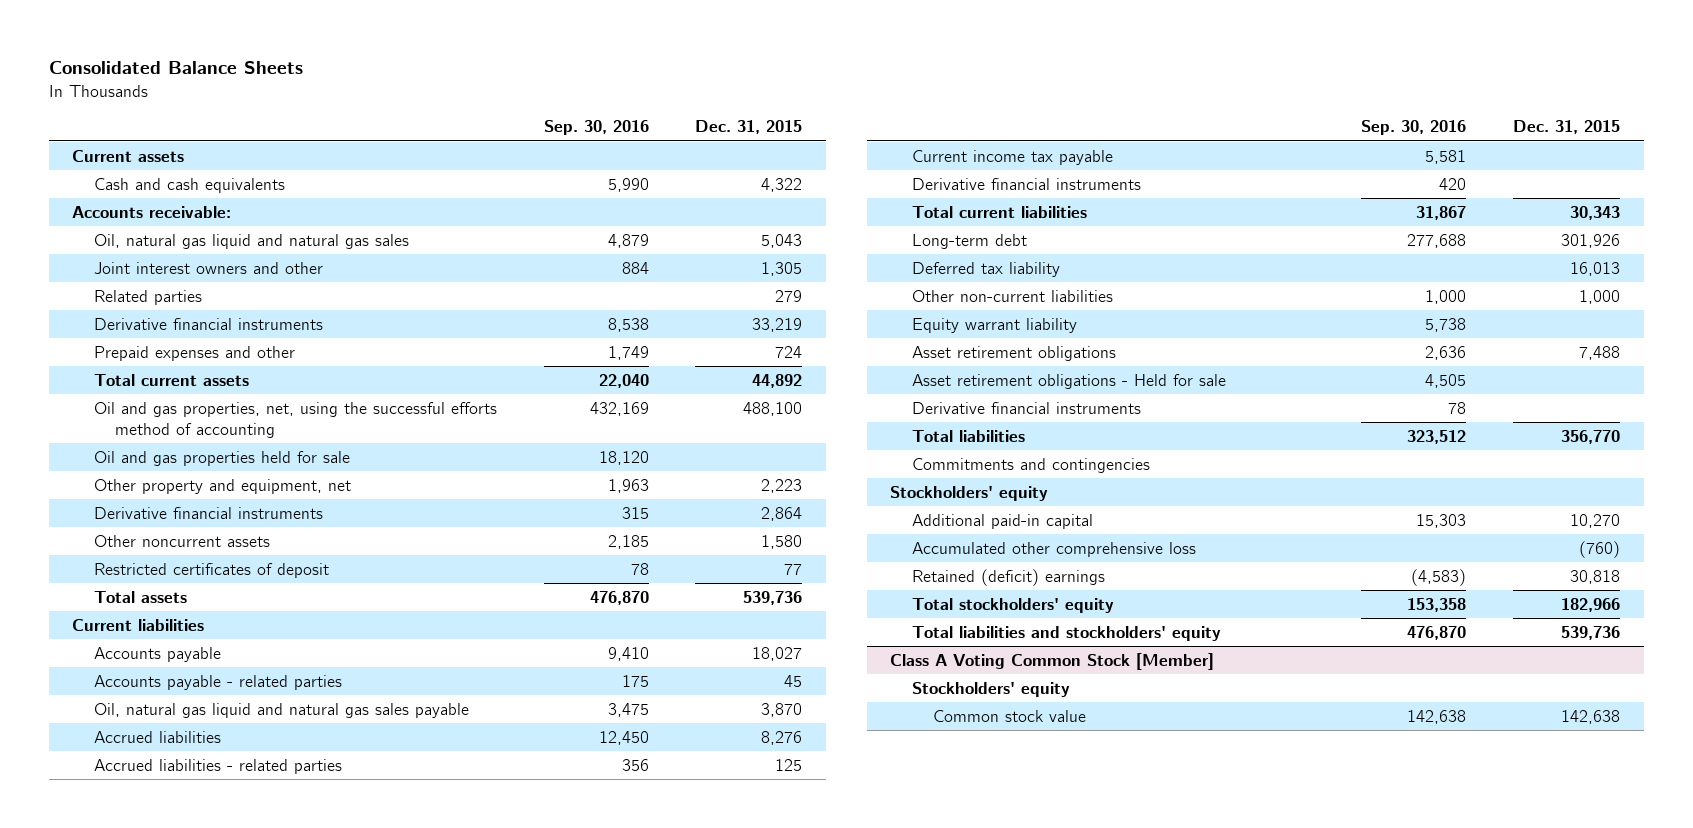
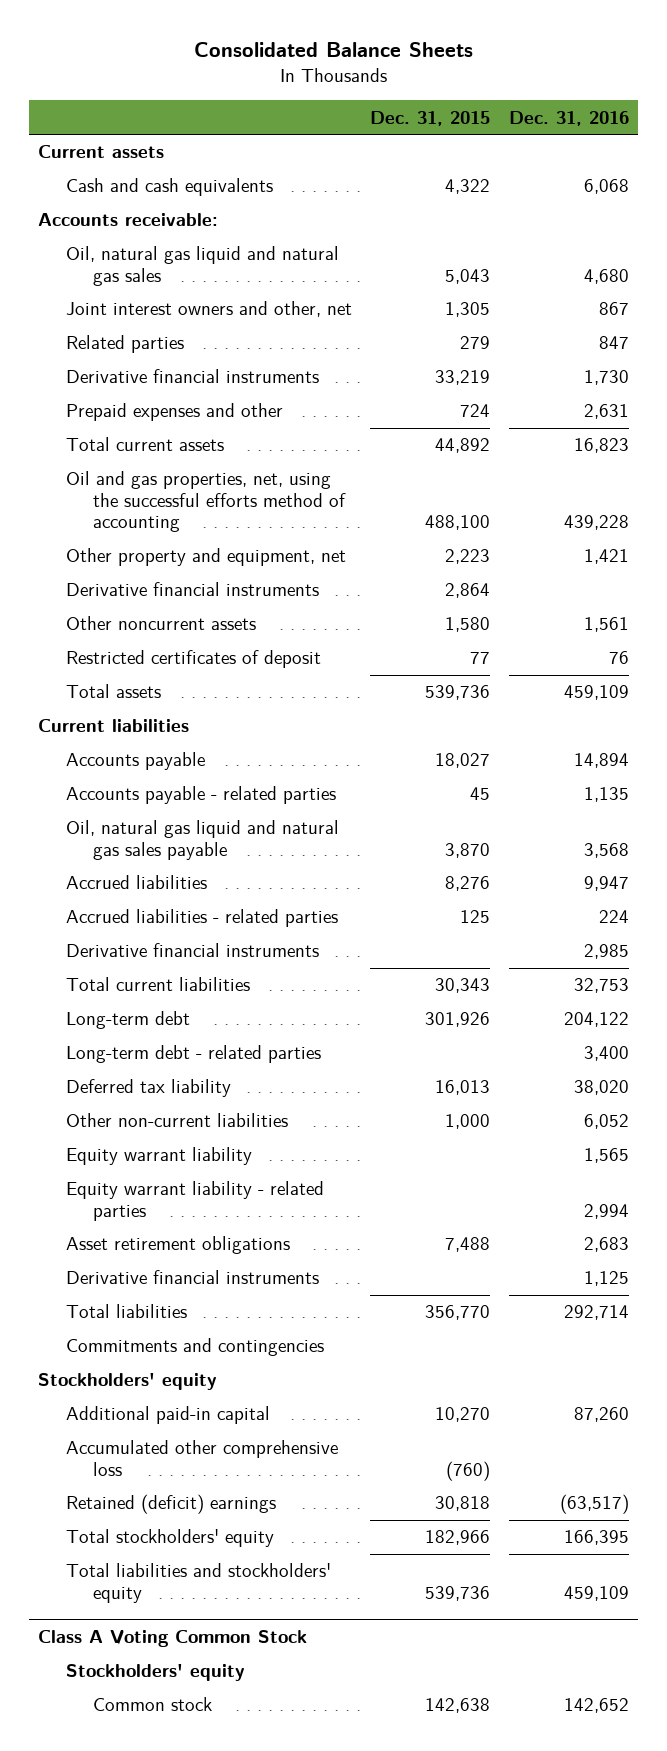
[543,120,649,136] Sep. 30, 2016 -> none
none -> [508,110,629,126] Dec. 31, 2016
[93,261,323,274] Joint interest owners and other -> [65,301,352,318] Joint interest owners and other, net
[93,450,350,466] Oil and gas properties held for sale -> none
[911,149,1113,165] Current income tax payable -> none
none -> [65,1045,321,1064] Long-term debt - related parties
none -> [65,1181,324,1221] Equity warrant liability - related parties
[911,373,1226,389] Asset retirement obligations - Held for sale -> none
[890,652,1215,670] Class A Voting Common Stock [Member] -> [38,1630,308,1648] Class A Voting Common Stock
[932,709,1086,722] Common stock value -> [93,1697,213,1712] Common stock

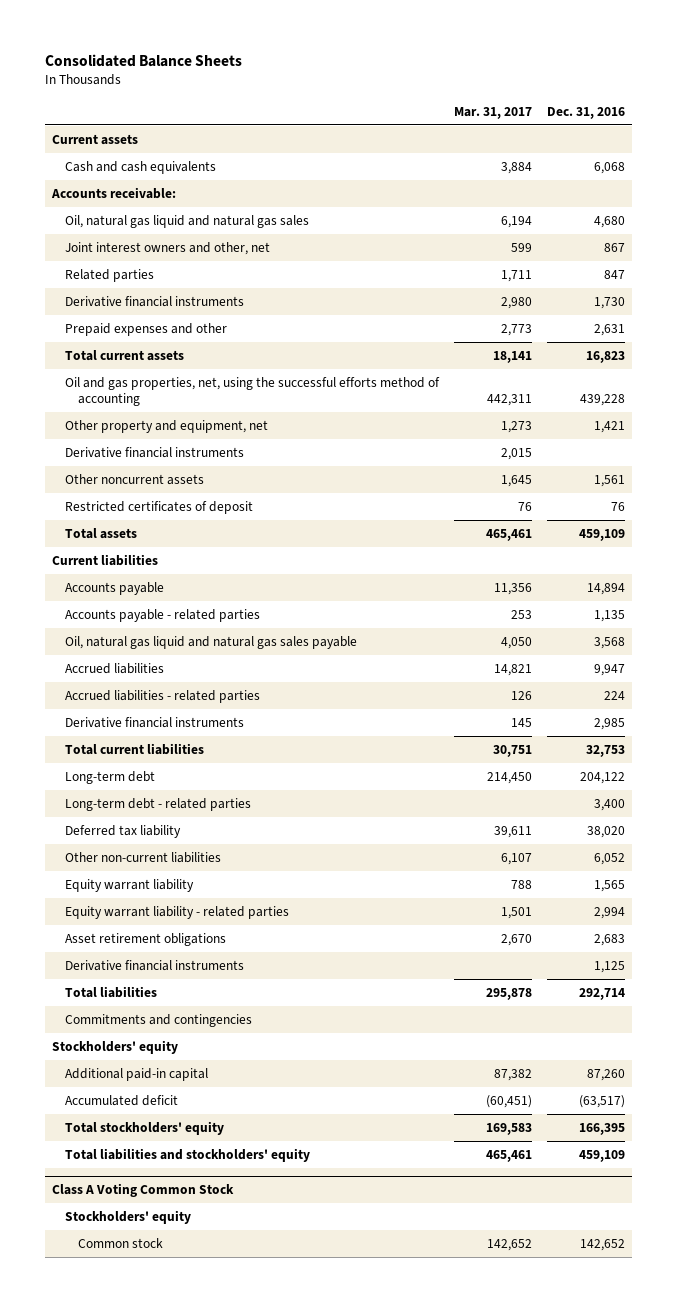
[370,110,491,126] Dec. 31, 2015 -> none
none -> [453,106,532,119] Mar. 31, 2017
[65,1440,338,1476] Accumulated other comprehensive loss -> none
[65,1494,276,1515] Retained (deficit) earnings -> [64,1094,178,1106] Accumulated deficit

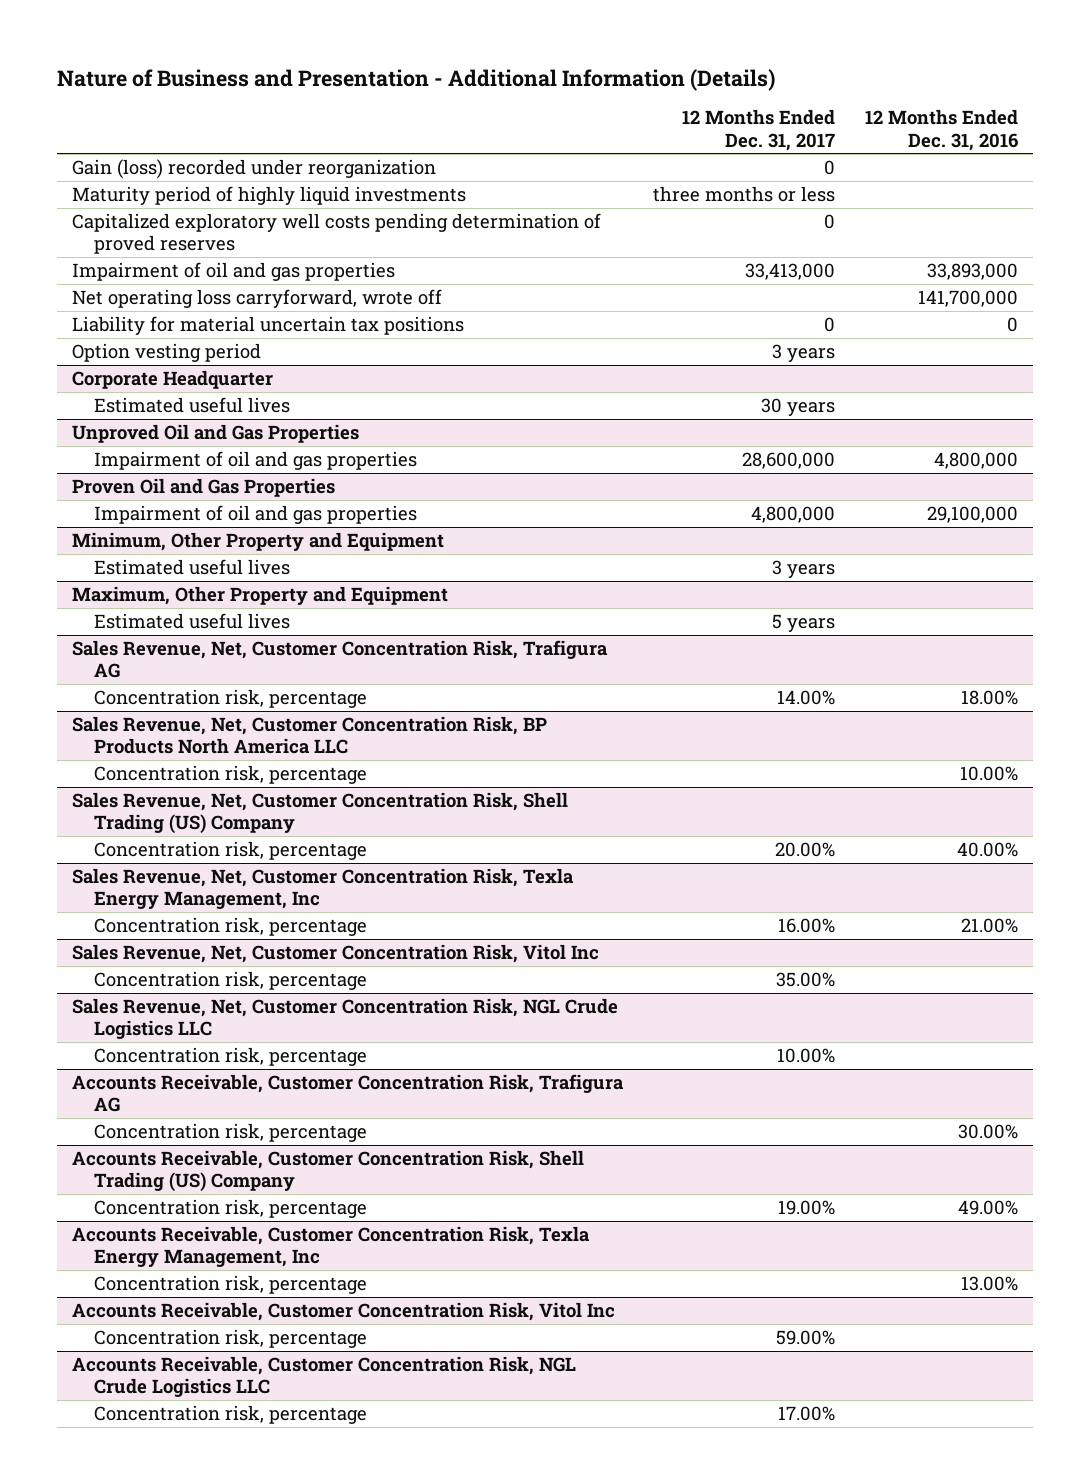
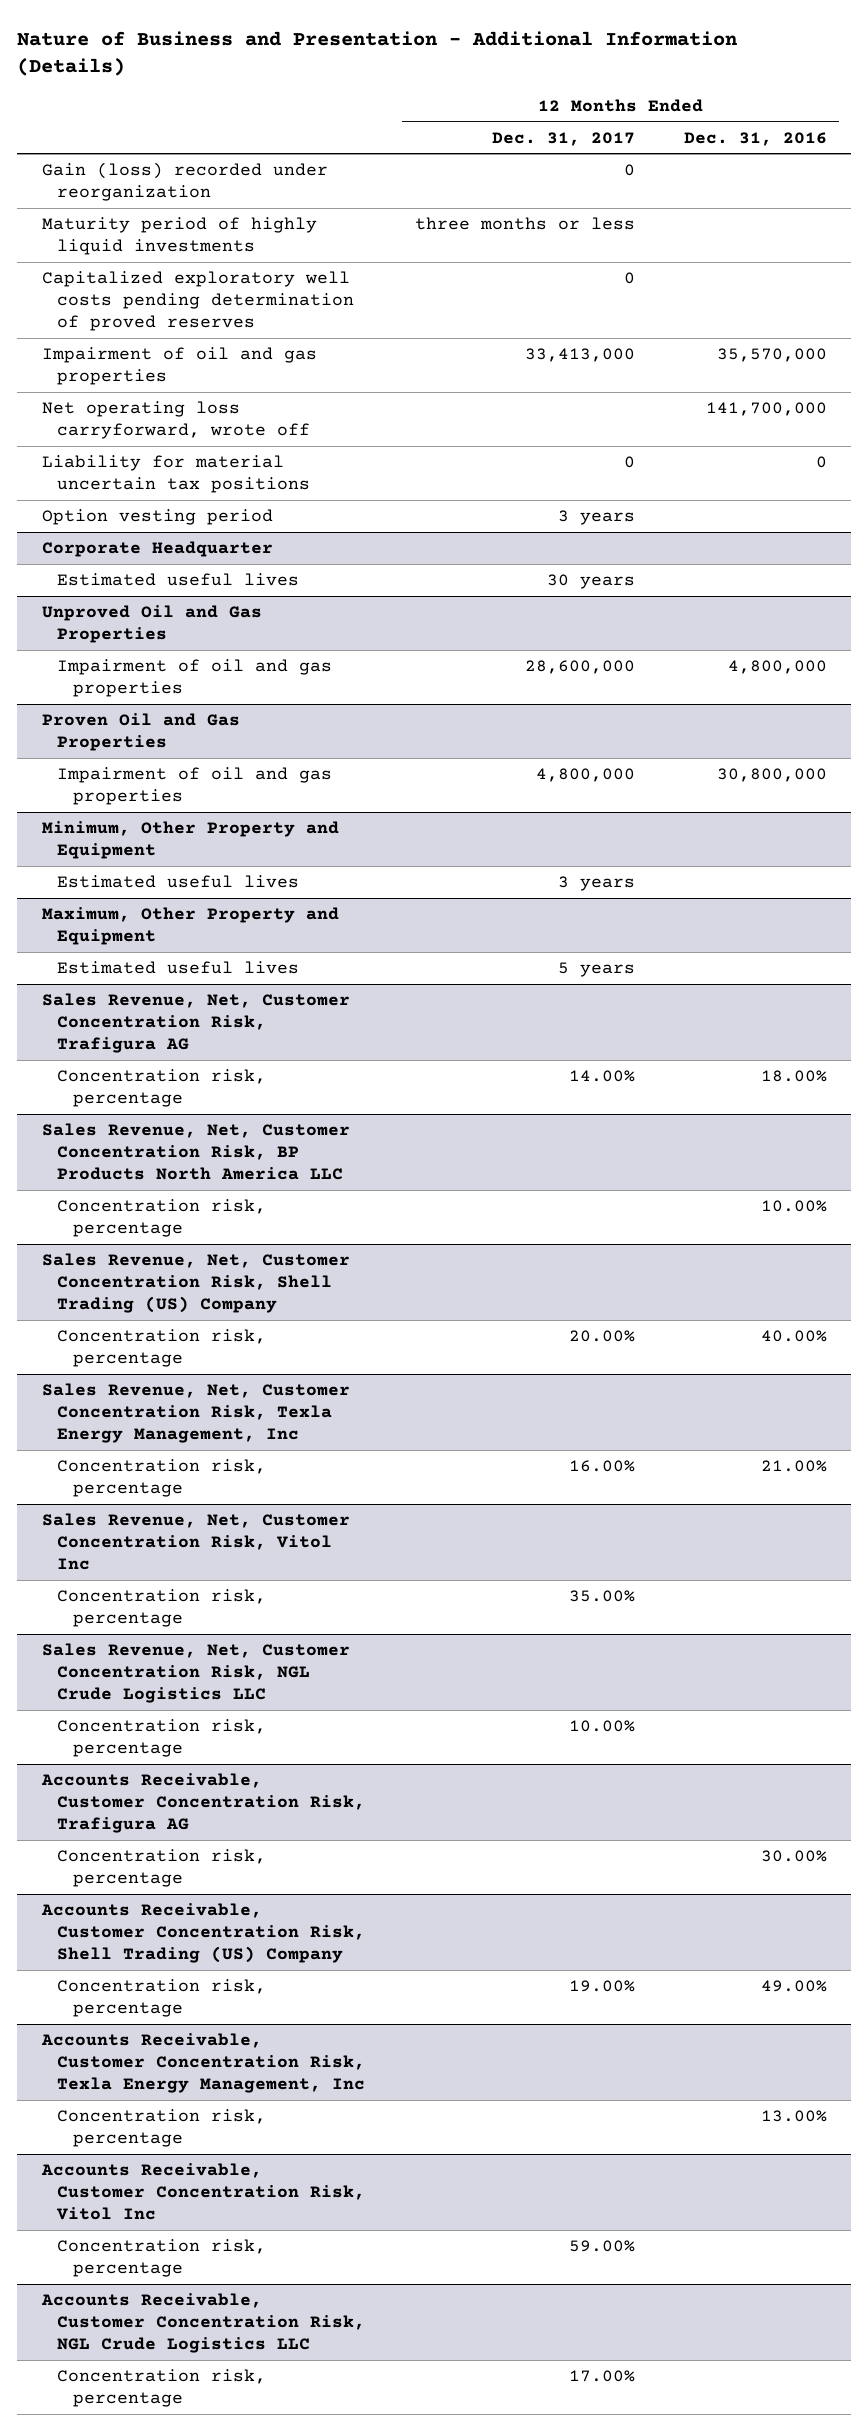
[926,263,1018,281] 33,893,000 -> [716,347,827,362] 35,570,000
[926,506,1018,524] 29,100,000 -> [716,767,827,782] 30,800,000

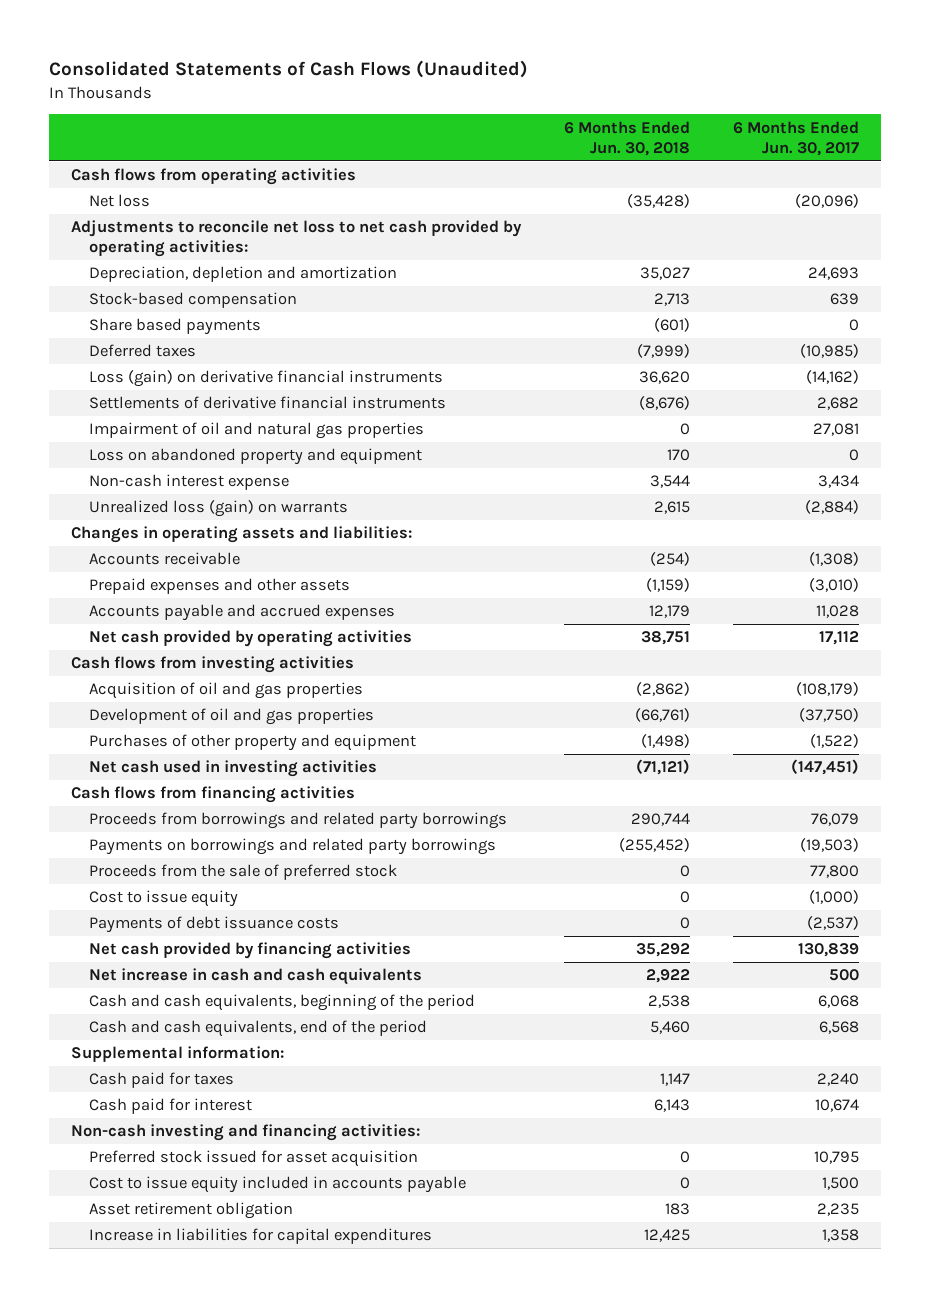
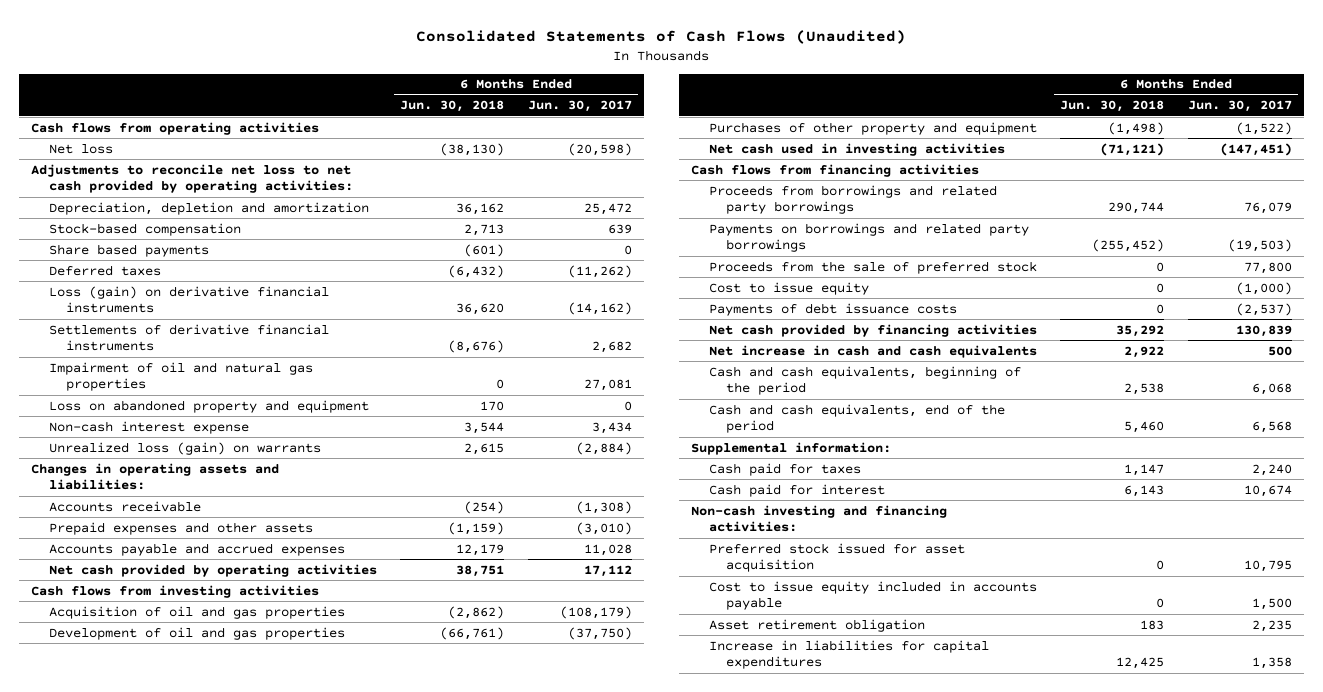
[627,194,691,209] (35,428) -> [440,142,505,156] (38,130)
[795,194,860,209] (20,096) -> [568,142,633,156] (20,598)
[640,267,691,281] 35,027 -> [456,202,505,215] 36,162
[808,267,860,281] 24,693 -> [584,202,633,215] 25,472
[637,344,691,359] (7,999) -> [448,264,505,278] (6,432)
[800,344,860,359] (10,985) -> [568,264,633,278] (11,262)

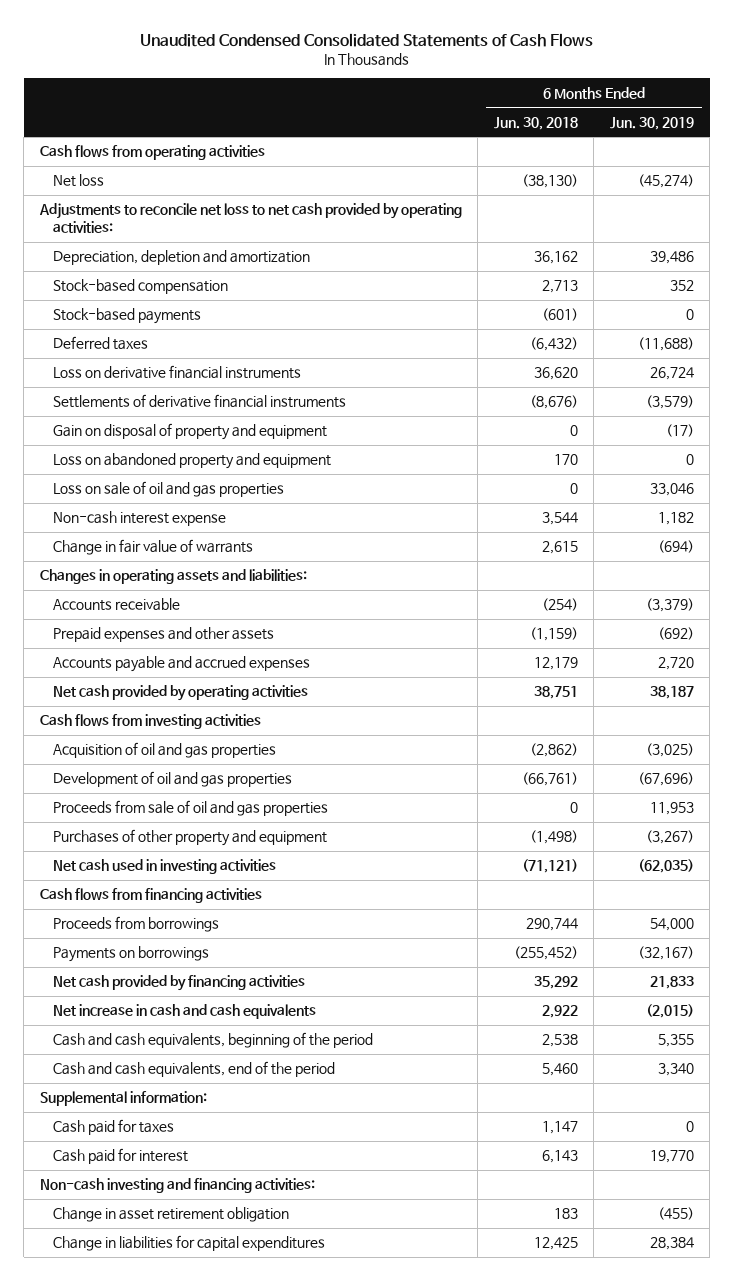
[416,29,907,44] Consolidated Statements of Cash Flows (Unaudited) -> [139,32,593,47] Unaudited Condensed Consolidated Statements of Cash Flows
[528,100,633,113] Jun. 30, 2017 -> none
none -> [609,116,694,130] Jun. 30, 2019
[48,243,209,257] Share based payments -> [52,308,201,325] Stock-based payments
[48,285,329,314] Loss (gain) on derivative financial instruments -> [52,365,301,380] Loss on derivative financial instruments
[48,361,313,392] Impairment of oil and natural gas properties -> none
none -> [52,423,327,441] Gain on disposal of property and equipment
none -> [52,481,284,498] Loss on sale of oil and gas properties
[48,441,321,455] Unrealized loss (gain) on warrants -> [52,539,253,556] Change in fair value of warrants
none -> [52,800,328,817] Proceeds from sale of oil and gas properties
[708,260,1037,274] Proceeds from the sale of preferred stock -> none
[708,281,869,295] Cost to issue equity -> none
[708,302,957,316] Payments of debt issuance costs -> none
[708,184,997,215] Proceeds from borrowings and related party borrowings -> [52,916,219,933] Proceeds from borrowings
[708,222,1029,253] Payments on borrowings and related party borrowings -> [52,946,209,963] Payments on borrowings
[708,542,965,573] Preferred stock issued for asset acquisition -> none
[708,580,1037,611] Cost to issue equity included in accounts payable -> none
[708,618,925,632] Asset retirement obligation -> [52,1207,289,1223] Change in asset retirement obligation
[708,639,989,670] Increase in liabilities for capital expenditures -> [52,1235,325,1252] Change in liabilities for capital expenditures

